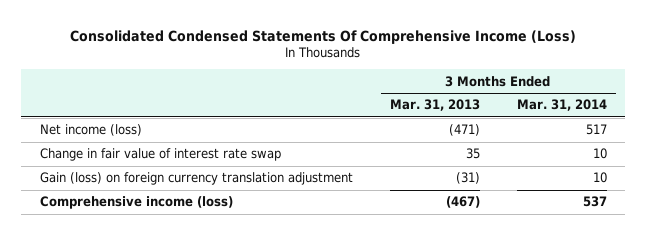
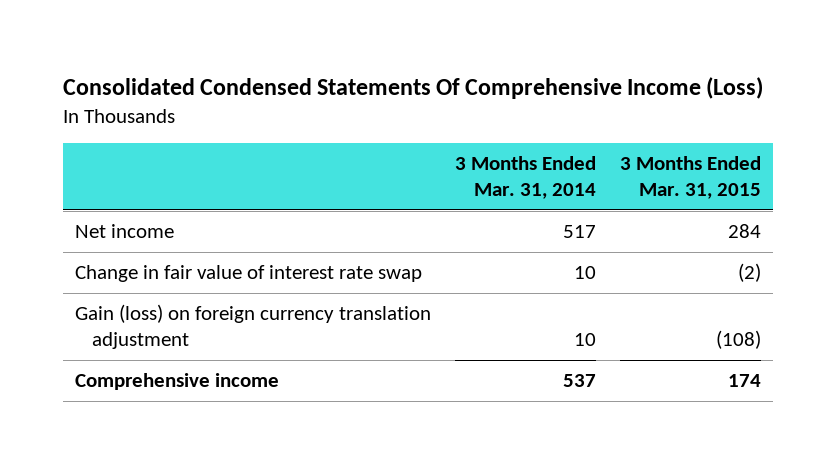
[389,99,480,112] Mar. 31, 2013 -> none
none -> [620,156,762,200] 3 Months Ended Mar. 31, 2015
[39,124,142,137] Net income (loss) -> [74,224,174,239] Net income
[39,196,233,210] Comprehensive income (loss) -> [74,373,279,391] Comprehensive income

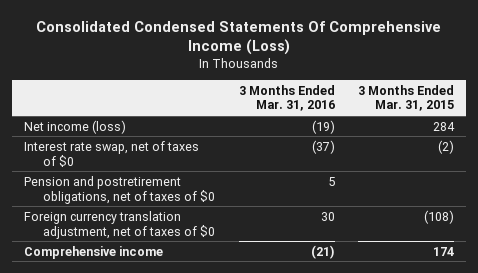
[455,156,597,200] 3 Months Ended Mar. 31, 2014 -> none
none -> [238,84,335,112] 3 Months Ended Mar. 31, 2016
[74,224,174,239] Net income -> [24,119,127,134] Net income (loss)
[74,265,422,283] Change in fair value of interest rate swap -> [24,140,200,167] Interest rate swap, net of taxes of $0
none -> [24,175,216,204] Pension and postretirement obligations, net of taxes of $0
[74,304,431,350] Gain (loss) on foreign currency translation adjustment -> [24,210,216,239] Foreign currency translation adjustment, net of taxes of $0

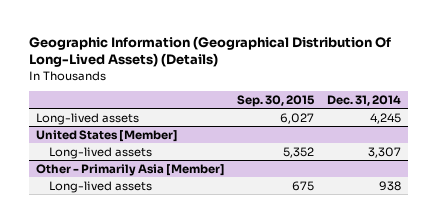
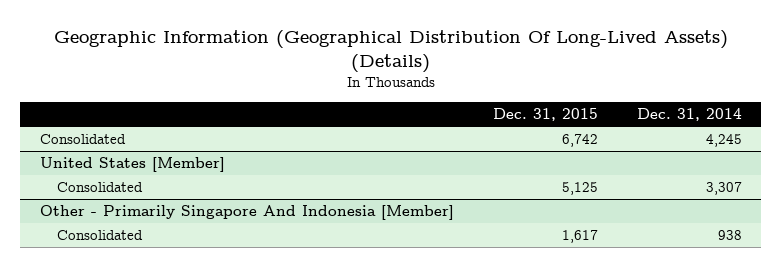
[237,94,316,107] Sep. 30, 2015 -> none
none -> [492,108,598,122] Dec. 31, 2015
[35,112,139,125] Long-lived assets -> [39,134,126,145] Consolidated
[35,163,225,176] Other - Primarily Asia [Member] -> none
[48,146,152,159] Long-lived assets -> [56,182,143,193] Consolidated
none -> [39,205,454,221] Other - Primarily Singapore And Indonesia [Member]
[48,180,152,193] Long-lived assets -> [56,230,143,241] Consolidated

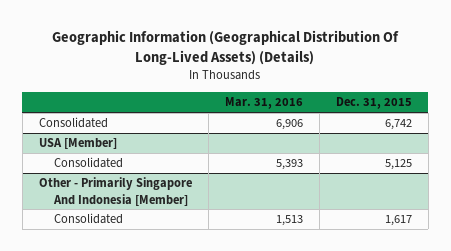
[636,108,742,122] Dec. 31, 2014 -> none
none -> [224,97,303,110] Mar. 31, 2016
[39,157,225,173] United States [Member] -> [38,138,117,150] USA [Member]

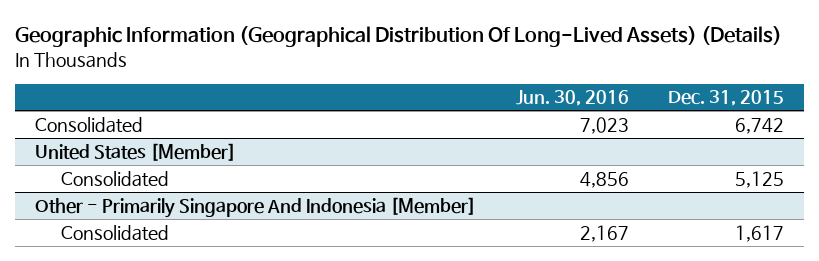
[224,97,303,110] Mar. 31, 2016 -> none
none -> [515,90,629,107] Jun. 30, 2016
[38,138,117,150] USA [Member] -> [35,142,237,161] United States [Member]

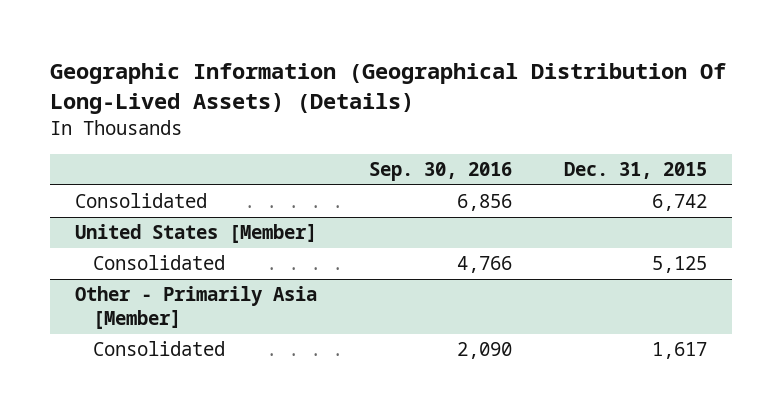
[515,90,629,107] Jun. 30, 2016 -> none
none -> [368,162,512,182] Sep. 30, 2016
[35,196,477,218] Other - Primarily Singapore And Indonesia [Member] -> [75,286,318,330] Other - Primarily Asia [Member]

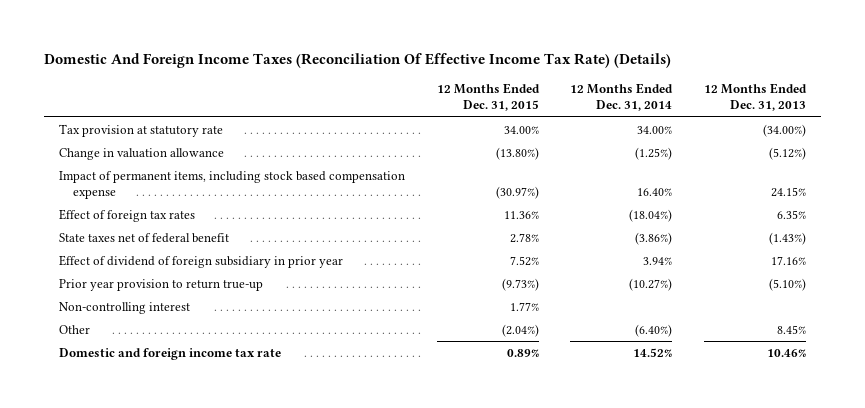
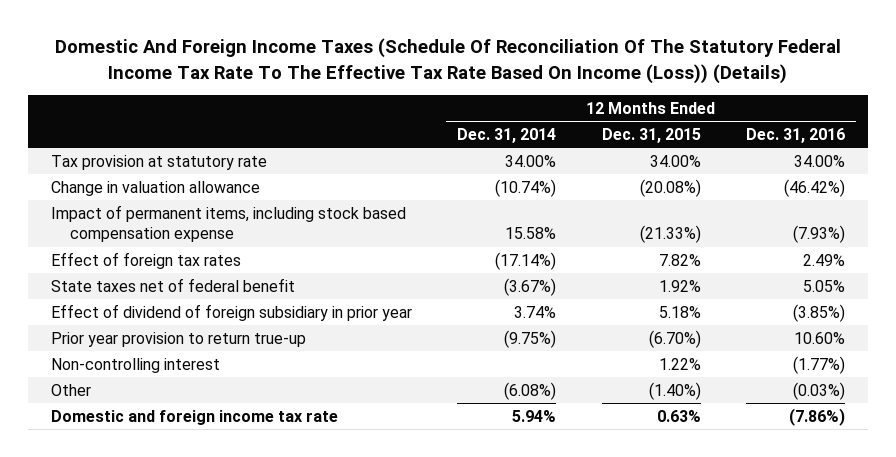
[43,53,671,69] Domestic And Foreign Income Taxes (Reconciliation Of Effective Income Tax Rate) (Details) -> [54,38,841,84] Domestic And Foreign Income Taxes (Schedule Of Reconciliation Of The Statutory Federal Income Tax Rate To The Effective Tax Rate Based On Income (Loss)) (Details)
[703,83,807,112] 12 Months Ended Dec. 31, 2013 -> none
none -> [745,127,845,143] Dec. 31, 2016
[495,146,539,160] (13.80%) -> [639,178,701,197] (20.08%)
[635,146,673,160] (1.25%) -> [495,178,557,197] (10.74%)
[495,186,539,200] (30.97%) -> [639,225,701,244] (21.33%)
[637,188,673,197] 16.40% -> [505,227,557,240] 15.58%
[503,210,539,219] 11.36% -> [658,253,701,266] 7.82%
[629,208,673,222] (18.04%) -> [495,251,557,270] (17.14%)
[509,232,539,243] 2.78% -> [658,279,701,292] 1.92%
[635,231,673,245] (3.86%) -> [504,277,557,296] (3.67%)
[509,255,539,266] 7.52% -> [658,305,701,318] 5.18%
[643,256,673,265] 3.94% -> [514,305,557,318] 3.74%
[501,277,539,291] (9.73%) -> [648,329,701,348] (6.70%)
[629,277,673,291] (10.27%) -> [504,329,557,348] (9.75%)
[509,301,539,311] 1.77% -> [658,357,701,370] 1.22%
[501,323,539,337] (2.04%) -> [648,381,701,400] (1.40%)
[635,323,673,337] (6.40%) -> [504,381,557,400] (6.08%)
[506,348,539,357] 0.89% -> [656,409,701,422] 0.63%
[633,347,673,357] 14.52% -> [512,409,557,422] 5.94%

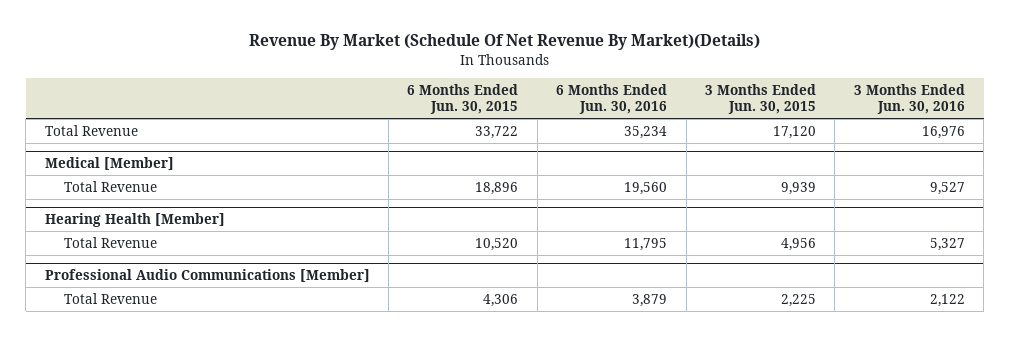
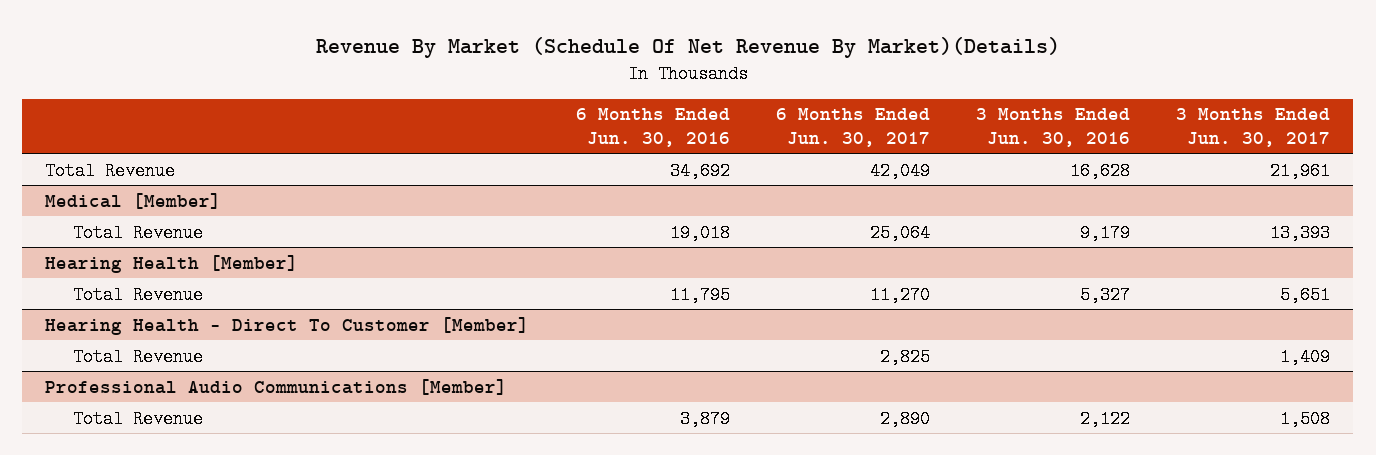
[407,83,519,115] 6 Months Ended Jun. 30, 2015 -> none
[705,83,817,115] 3 Months Ended Jun. 30, 2015 -> none
none -> [775,108,930,147] 6 Months Ended Jun. 30, 2017
none -> [1176,108,1331,147] 3 Months Ended Jun. 30, 2017
[624,125,668,139] 35,234 -> [669,161,730,180] 34,692
[921,125,965,139] 16,976 -> [1069,161,1130,180] 16,628
[624,181,668,195] 19,560 -> [669,223,730,242] 19,018
[929,181,965,195] 9,527 -> [1079,223,1130,242] 9,179
none -> [45,316,530,335] Hearing Health - Direct To Customer [Member]
none -> [73,347,204,366] Total Revenue

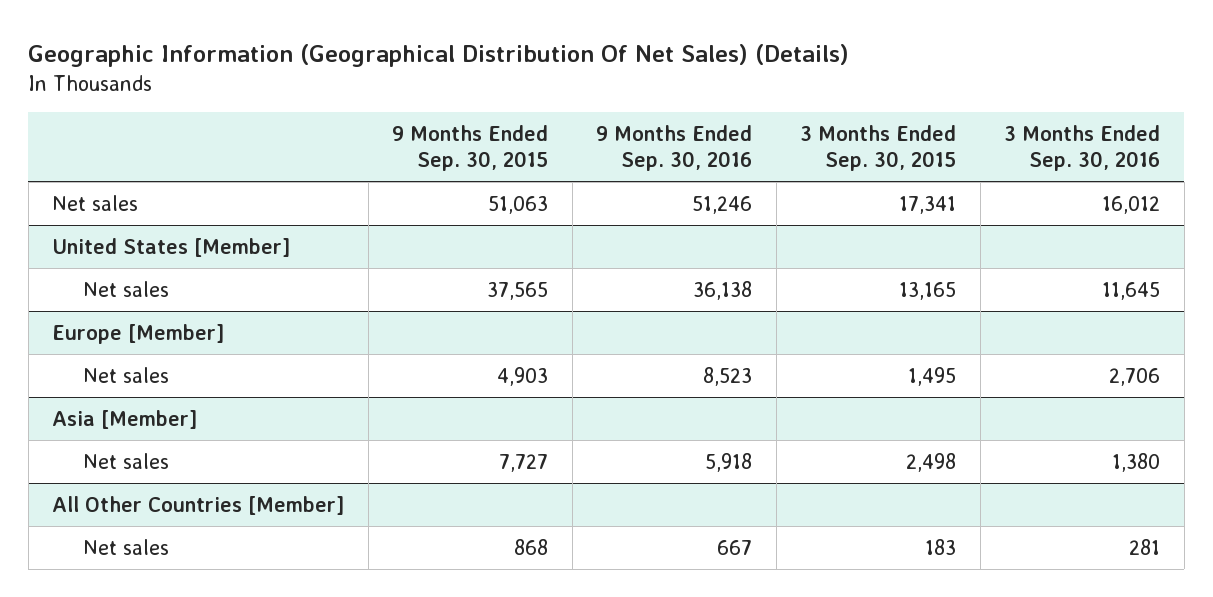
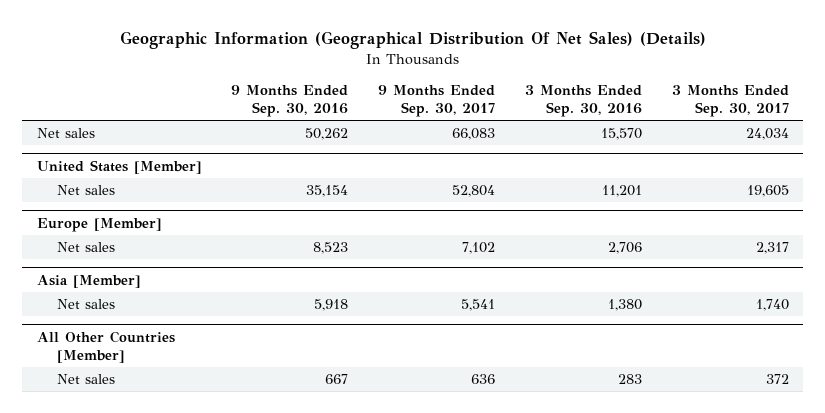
[392,124,549,172] 9 Months Ended Sep. 30, 2015 -> none
[800,124,957,172] 3 Months Ended Sep. 30, 2015 -> none
none -> [378,85,496,118] 9 Months Ended Sep. 30, 2017
none -> [671,85,789,118] 3 Months Ended Sep. 30, 2017
[692,195,753,214] 51,246 -> [305,128,349,141] 50,262
[1102,195,1161,214] 16,012 -> [600,128,642,141] 15,570
[693,280,753,300] 36,138 -> [306,185,349,198] 35,154
[1102,281,1161,300] 11,645 -> [601,185,642,198] 11,201
[1129,538,1161,555] 281 -> [617,374,642,385] 283

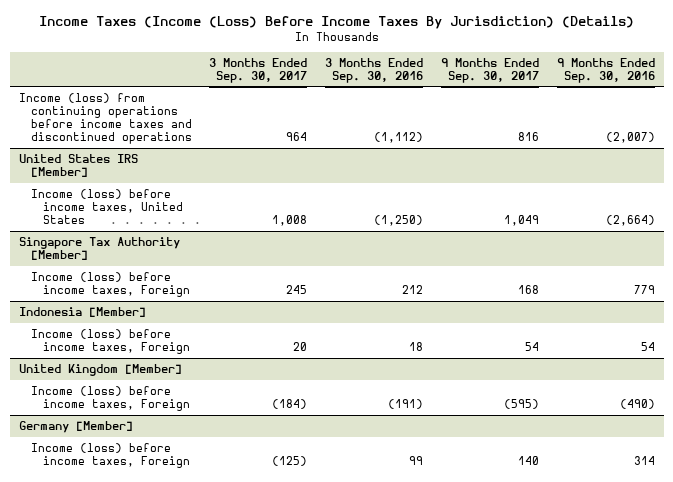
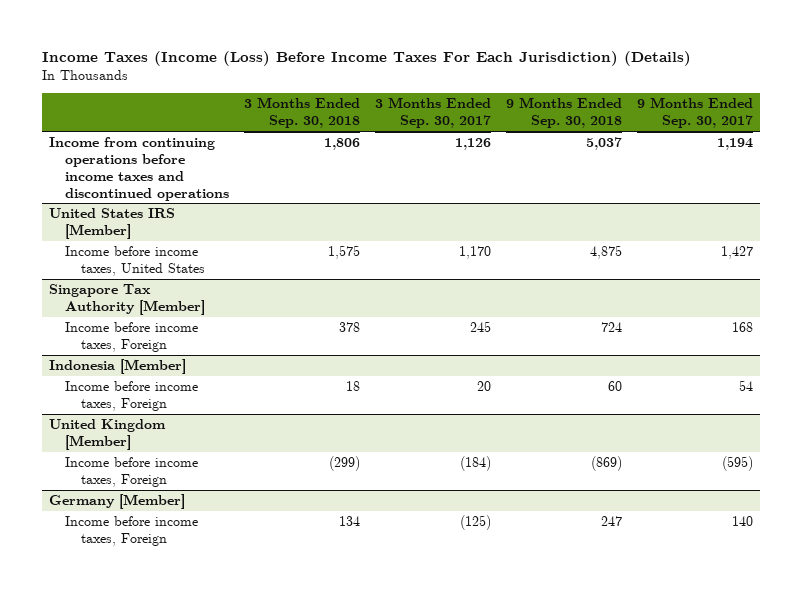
[38,16,634,30] Income Taxes (Income (Loss) Before Income Taxes By Jurisdiction) (Details) -> [41,51,691,67] Income Taxes (Income (Loss) Before Income Taxes For Each Jurisdiction) (Details)
[325,57,424,83] 3 Months Ended Sep. 30, 2016 -> none
[556,57,655,83] 9 Months Ended Sep. 30, 2016 -> none
none -> [244,97,361,129] 3 Months Ended Sep. 30, 2018
none -> [505,97,622,129] 9 Months Ended Sep. 30, 2018
[18,92,192,145] Income (loss) from continuing operations before income taxes and discontinued operations -> [49,136,230,201] Income from continuing operations before income taxes and discontinued operations
[286,132,308,142] 964 -> [454,137,491,150] 1,126
[517,132,539,142] 816 -> [716,137,753,150] 1,194
[30,188,183,225] Income (loss) before income taxes, United States -> [65,245,206,276] Income before income taxes, United States
[272,215,308,227] 1,008 -> [458,245,491,259] 1,170
[503,215,539,227] 1,049 -> [720,245,753,259] 1,427
[30,271,190,298] Income (loss) before income taxes, Foreign -> [65,321,199,352] Income before income taxes, Foreign
[30,328,190,355] Income (loss) before income taxes, Foreign -> [65,380,199,411] Income before income taxes, Foreign
[30,385,190,412] Income (loss) before income taxes, Foreign -> [65,456,199,487] Income before income taxes, Foreign
[30,442,190,469] Income (loss) before income taxes, Foreign -> [65,515,199,546] Income before income taxes, Foreign

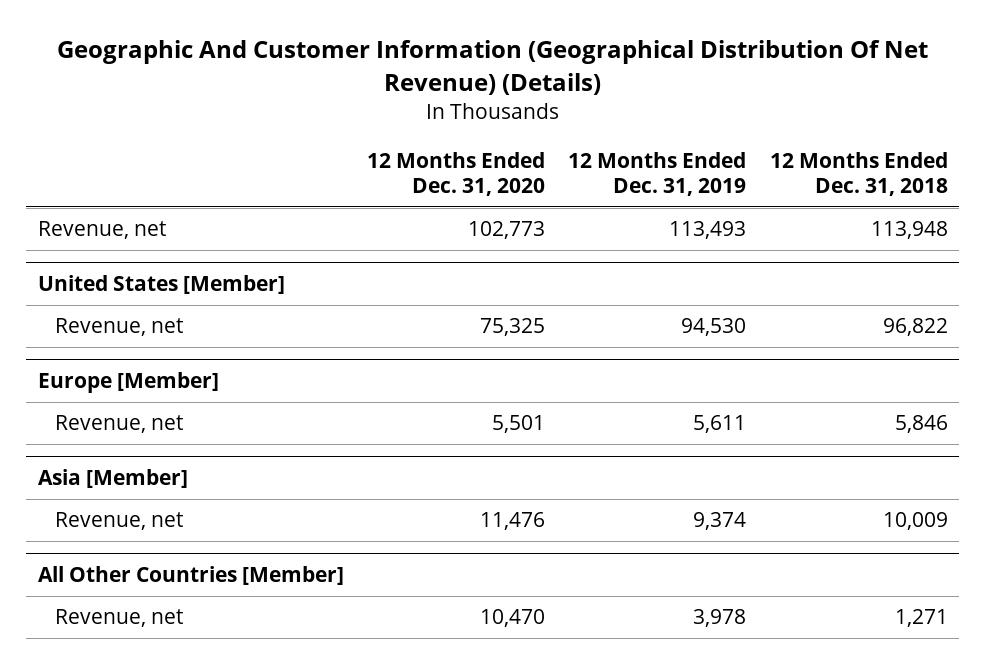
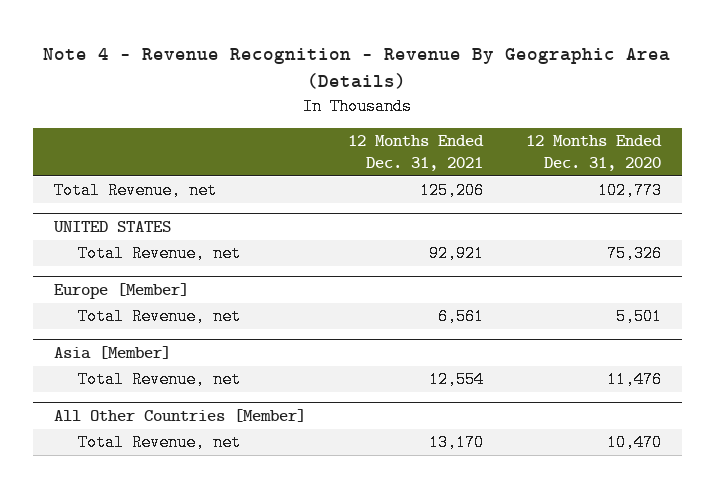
[56,40,928,95] Geographic And Customer Information (Geographical Distribution Of Net Revenue) (Details) -> [43,47,671,89] Note 4 - Revenue Recognition - Revenue By Geographic Area (Details)
[568,151,747,197] 12 Months Ended Dec. 31, 2019 -> none
[769,151,948,197] 12 Months Ended Dec. 31, 2018 -> none
none -> [348,135,485,171] 12 Months Ended Dec. 31, 2021
[37,221,166,240] Revenue, net -> [53,182,217,200] Total Revenue, net
[37,275,285,295] United States [Member] -> [52,221,171,233] UNITED STATES
[55,318,184,337] Revenue, net -> [78,245,242,263] Total Revenue, net
[480,318,546,337] 75,325 -> [606,245,662,263] 75,326
[55,415,184,434] Revenue, net -> [78,308,242,326] Total Revenue, net
[55,512,184,531] Revenue, net -> [78,371,242,389] Total Revenue, net
[55,609,184,628] Revenue, net -> [78,434,242,452] Total Revenue, net

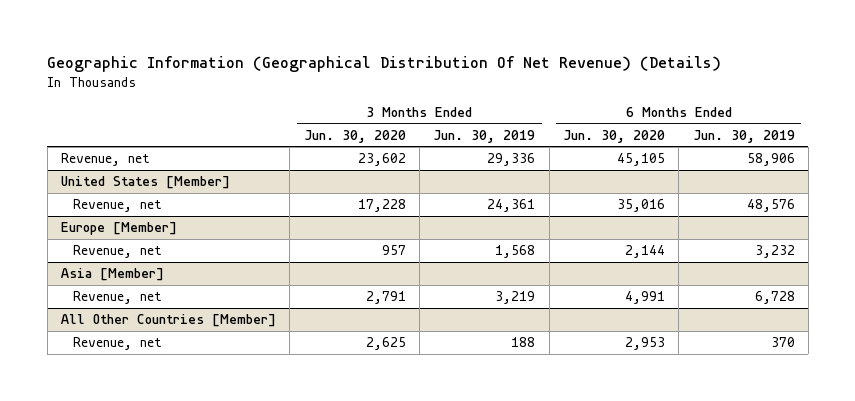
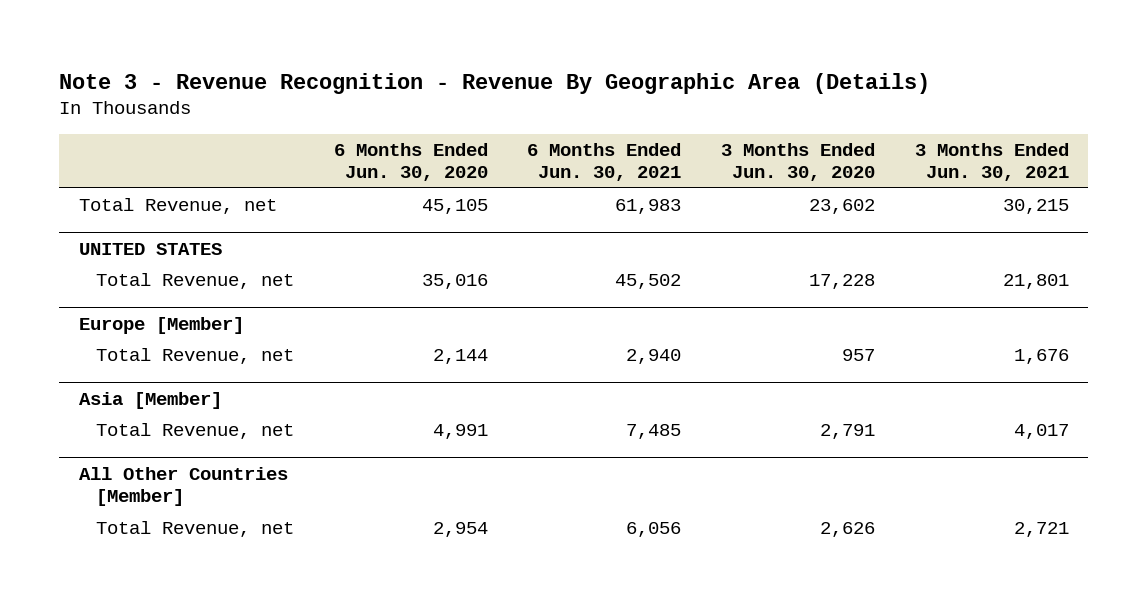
[47,56,722,73] Geographic Information (Geographical Distribution Of Net Revenue) (Details) -> [59,72,931,94] Note 3 - Revenue Recognition - Revenue By Geographic Area (Details)
[433,129,536,143] Jun. 30, 2019 -> none
[692,129,795,143] Jun. 30, 2019 -> none
none -> [527,142,682,182] 6 Months Ended Jun. 30, 2021
none -> [914,142,1069,182] 3 Months Ended Jun. 30, 2021
[60,153,150,167] Revenue, net -> [78,198,277,215] Total Revenue, net
[60,176,230,190] United States [Member] -> [78,242,222,255] UNITED STATES
[72,199,162,213] Revenue, net -> [96,273,295,290] Total Revenue, net
[72,245,162,259] Revenue, net -> [96,348,295,365] Total Revenue, net
[72,291,162,305] Revenue, net -> [96,423,295,440] Total Revenue, net
[72,337,162,351] Revenue, net -> [96,521,295,538] Total Revenue, net
[365,337,406,351] 2,625 -> [820,522,876,538] 2,626
[624,337,665,351] 2,953 -> [432,522,488,538] 2,954

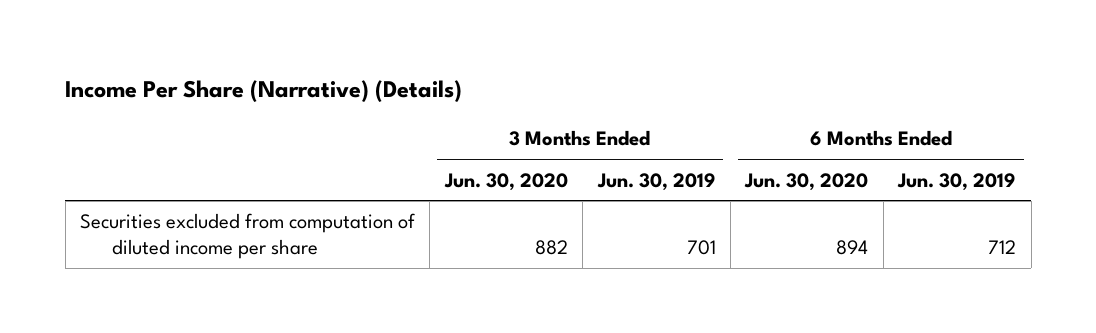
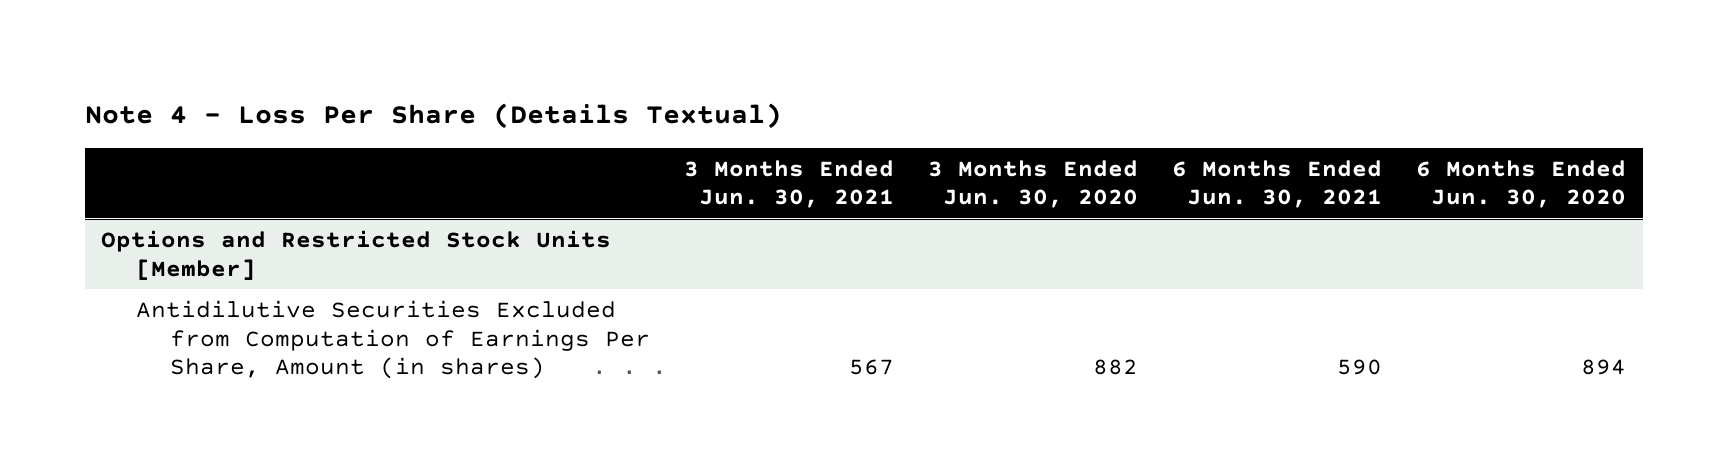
[65,80,463,103] Income Per Share (Narrative) (Details) -> [84,102,782,129] Note 4 - Loss Per Share (Details Textual)
[596,172,716,191] Jun. 30, 2019 -> none
[897,172,1017,191] Jun. 30, 2019 -> none
none -> [684,159,895,209] 3 Months Ended Jun. 30, 2021
none -> [1172,159,1383,209] 6 Months Ended Jun. 30, 2021
none -> [101,230,612,280] Options and Restricted Stock Units [Member]
[79,213,415,259] Securities excluded from computation of diluted income per share -> [135,300,651,380] Antidilutive Securities Excluded from Computation of Earnings Per Share, Amount (in shares)

